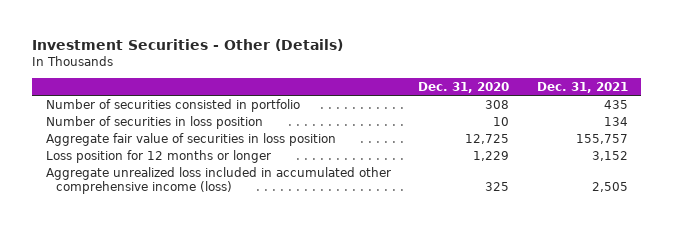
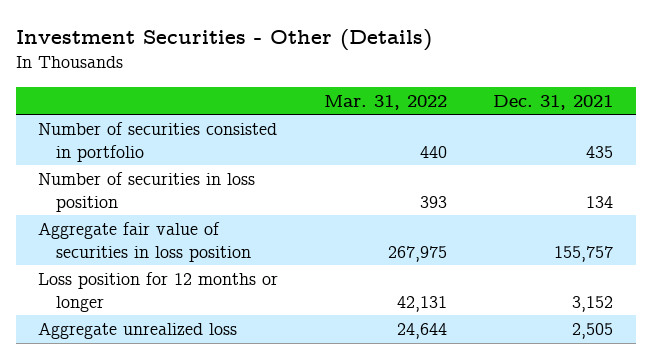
[418,81,510,93] Dec. 31, 2020 -> none
none -> [324,94,448,110] Mar. 31, 2022
[45,166,391,195] Aggregate unrealized loss included in accumulated other comprehensive income (loss) -> [38,322,238,340] Aggregate unrealized loss

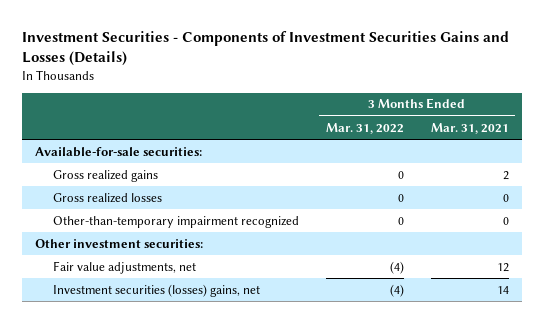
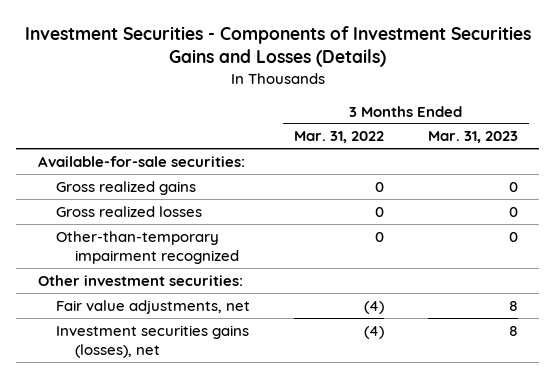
[430,122,509,134] Mar. 31, 2021 -> none
none -> [427,131,518,144] Mar. 31, 2023
[53,283,261,297] Investment securities (losses) gains, net -> [56,324,250,359] Investment securities gains (losses), net

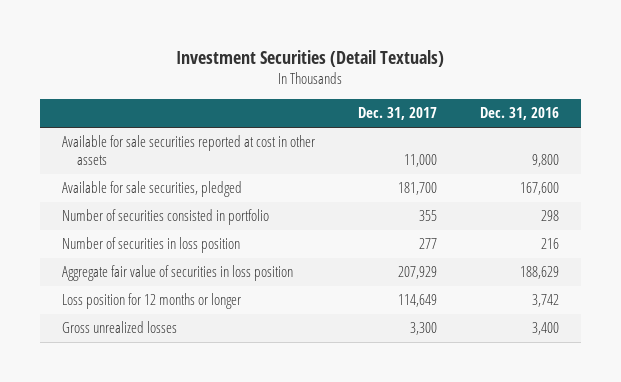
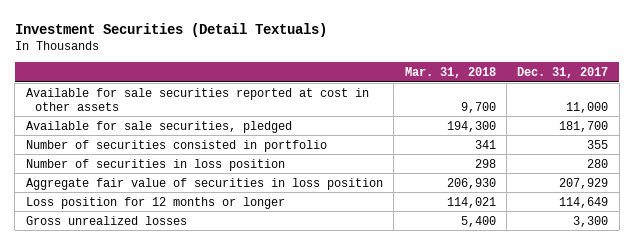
[480,107,560,121] Dec. 31, 2016 -> none
none -> [404,66,496,78] Mar. 31, 2018
[418,238,437,250] 277 -> [587,158,609,168] 280

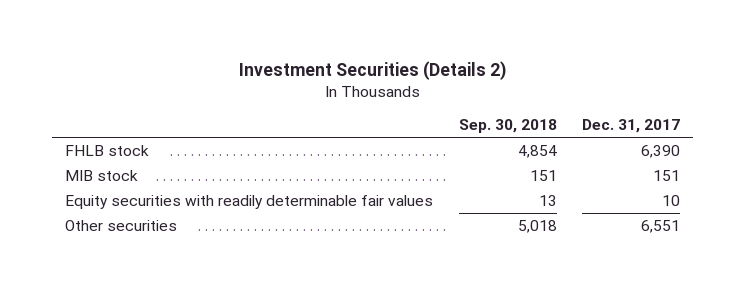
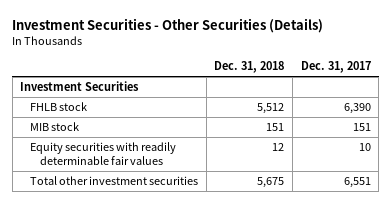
[238,61,507,81] Investment Securities (Details 2) -> [12,17,324,33] Investment Securities - Other Securities (Details)
[458,119,557,134] Sep. 30, 2018 -> none
none -> [214,61,285,74] Dec. 31, 2018
none -> [20,81,140,92] Investment Securities
[65,219,178,231] Other securities -> [30,176,199,186] Total other investment securities

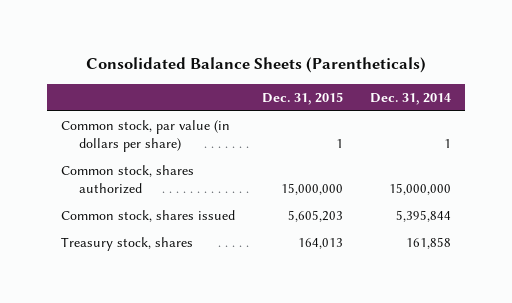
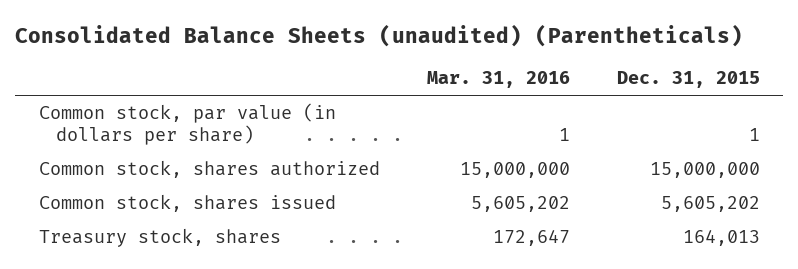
[86,57,427,74] Consolidated Balance Sheets (Parentheticals) -> [14,23,743,47] Consolidated Balance Sheets (unaudited) (Parentheticals)
[370,92,452,105] Dec. 31, 2014 -> none
none -> [426,71,570,89] Mar. 31, 2016
[288,210,344,223] 5,605,203 -> [660,196,760,213] 5,605,202

